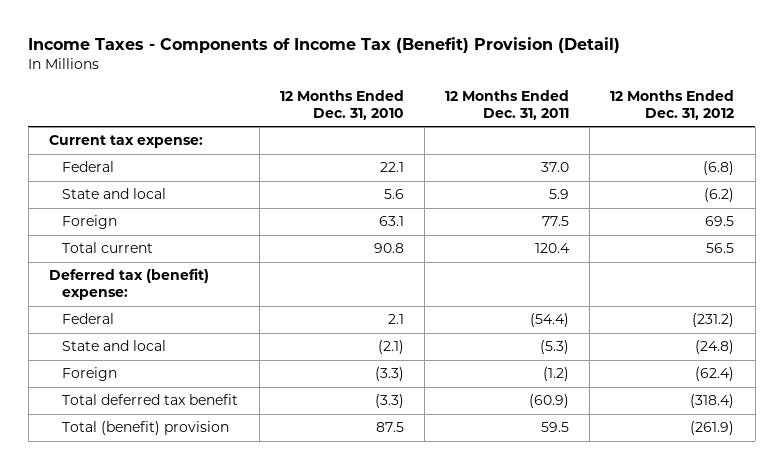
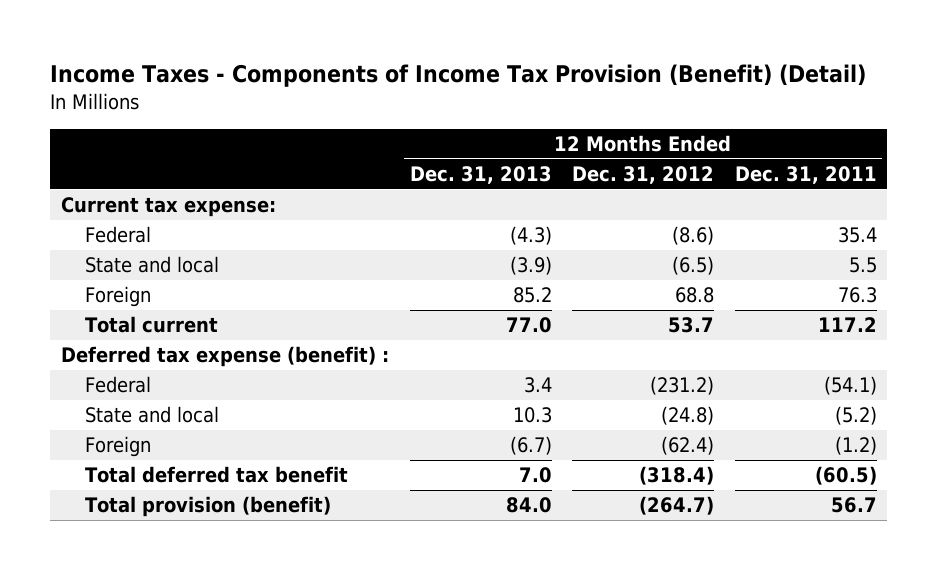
[28,36,621,53] Income Taxes - Components of Income Tax (Benefit) Provision (Detail) -> [50,63,867,87] Income Taxes - Components of Income Tax Provision (Benefit) (Detail)
[279,89,404,120] 12 Months Ended Dec. 31, 2010 -> none
none -> [409,166,552,185] Dec. 31, 2013
[541,162,570,173] 37.0 -> [838,227,878,244] 35.4
[703,161,735,176] (6.8) -> [672,226,715,246] (8.6)
[549,189,570,200] 5.9 -> [849,257,878,274] 5.5
[704,188,735,203] (6.2) -> [672,256,715,276] (6.5)
[542,216,570,227] 77.5 -> [838,287,878,304] 76.3
[705,216,735,227] 69.5 -> [675,287,715,304] 68.8
[535,243,571,254] 120.4 -> [818,317,878,333] 117.2
[706,243,735,254] 56.5 -> [668,317,715,334] 53.7
[48,268,209,301] Deferred tax (benefit) expense: -> [60,346,389,368] Deferred tax expense (benefit) :
[530,313,570,328] (54.4) -> [824,376,878,396] (54.1)
[540,340,570,355] (5.3) -> [835,406,878,426] (5.2)
[529,394,570,409] (60.9) -> [815,466,878,486] (60.5)
[62,421,230,436] Total (benefit) provision -> [85,496,332,518] Total provision (benefit)
[541,422,570,433] 59.5 -> [831,497,878,514] 56.7
[690,421,735,436] (261.9) -> [639,496,715,516] (264.7)

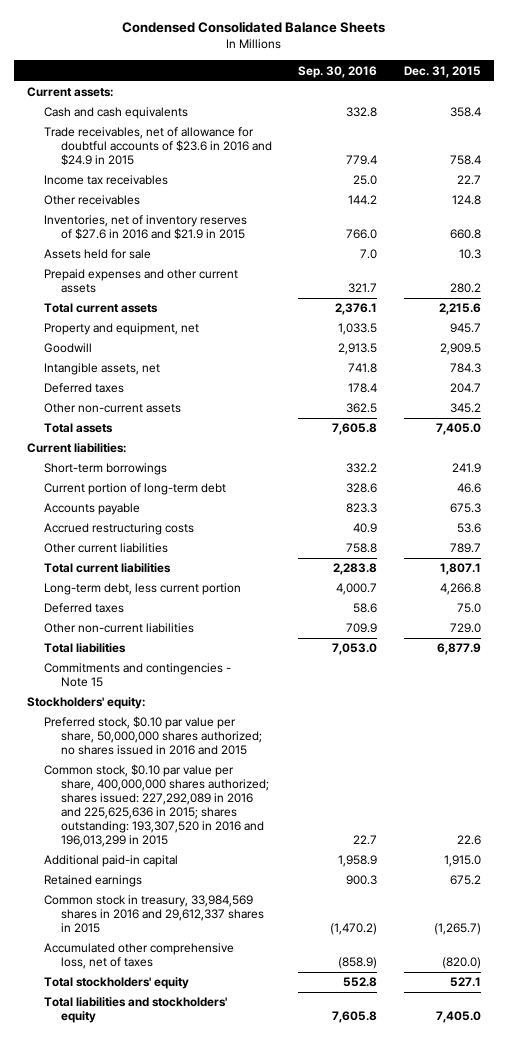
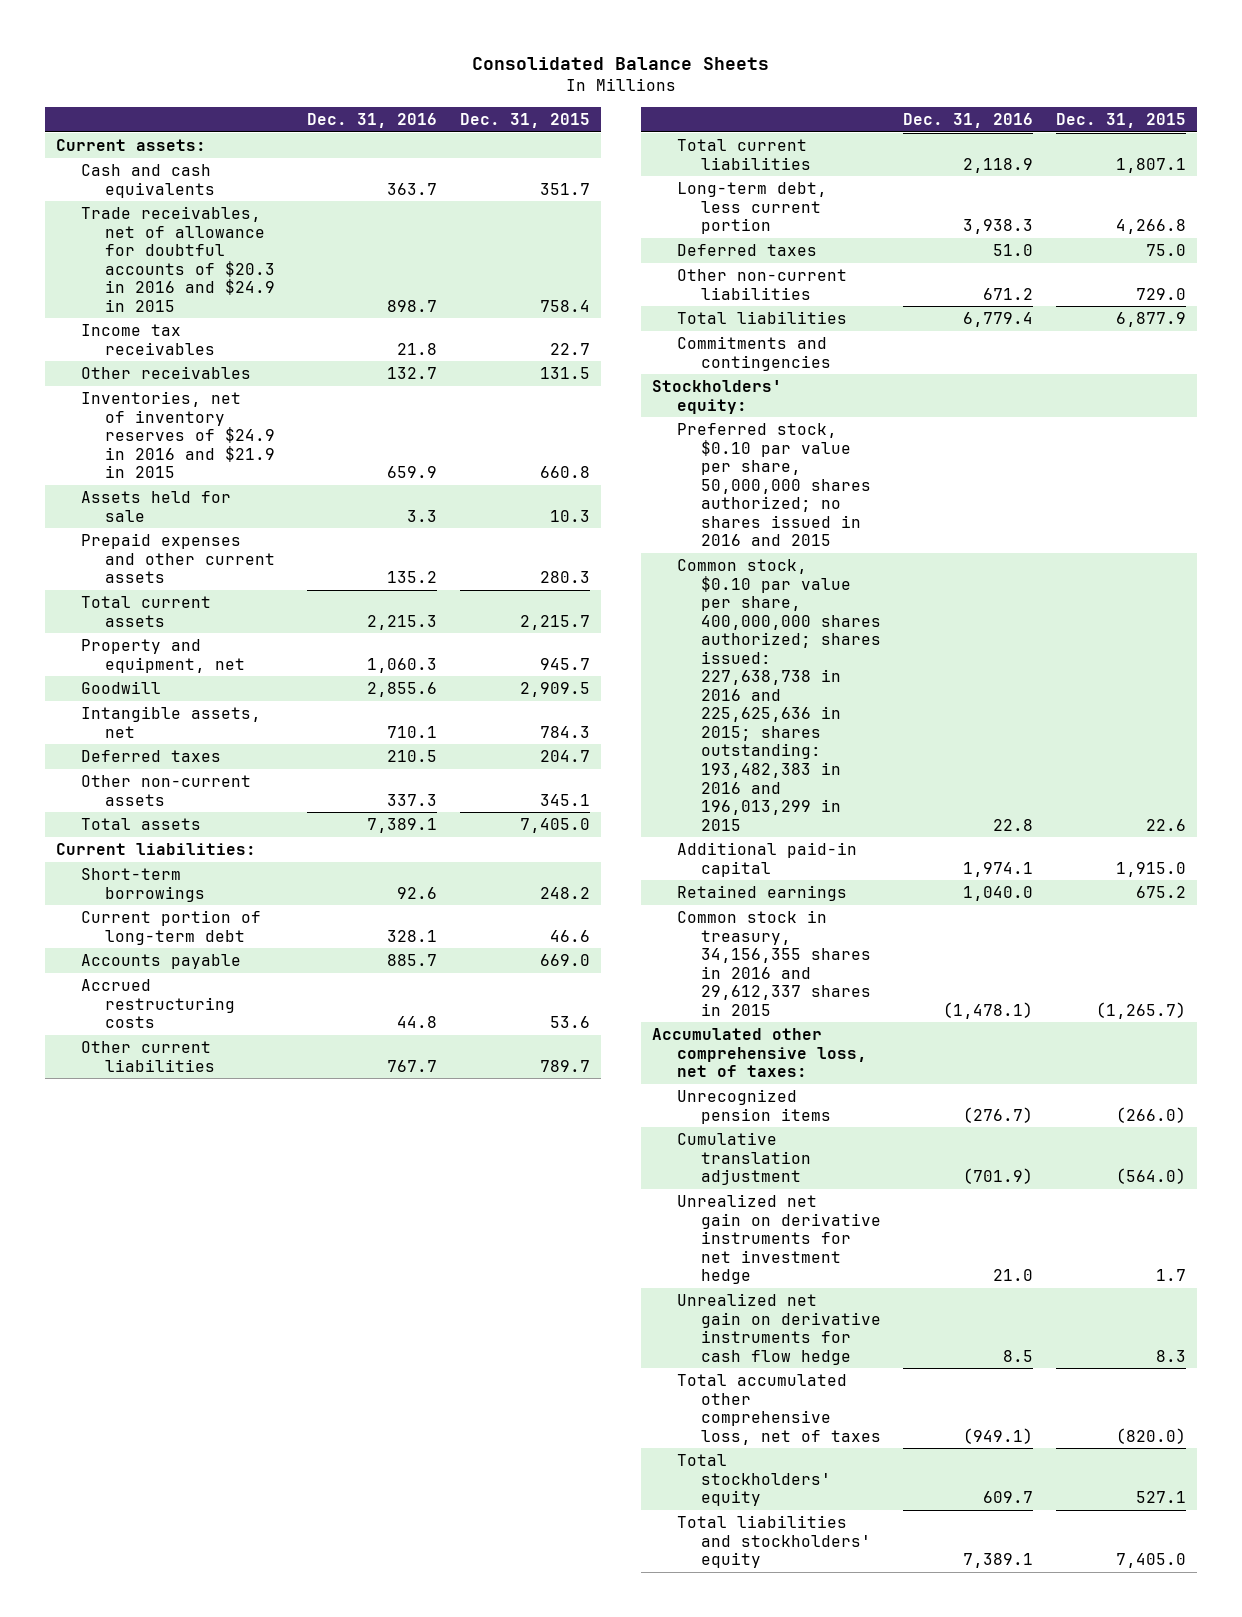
[121,21,385,34] Condensed Consolidated Balance Sheets -> [472,56,770,70] Consolidated Balance Sheets
[298,65,378,78] Sep. 30, 2016 -> none
none -> [307,113,438,129] Dec. 31, 2016
[449,107,481,118] 358.4 -> [540,182,591,195] 351.7
[43,127,272,167] Trade receivables, net of allowance for doubtful accounts of $23.6 in 2016 and $24.9 in 2015 -> [80,206,275,312] Trade receivables, net of allowance for doubtful accounts of $20.3 in 2016 and $24.9 in 2015
[451,195,481,206] 124.8 -> [540,367,591,380] 131.5
[43,215,247,241] Inventories, net of inventory reserves of $27.6 in 2016 and $21.9 in 2015 -> [80,391,275,479] Inventories, net of inventory reserves of $24.9 in 2016 and $21.9 in 2015
[449,283,481,294] 280.2 -> [540,571,591,584] 280.3
[438,303,481,316] 2,215.6 -> [520,614,591,630] 2,215.7
[449,403,481,414] 345.2 -> [540,793,591,806] 345.1
[451,463,481,474] 241.9 -> [540,886,591,899] 248.2
[449,503,481,514] 675.3 -> [540,954,591,967] 669.0
[43,663,231,688] Commitments and contingencies - Note 15 -> [676,336,831,371] Commitments and contingencies
[43,764,269,847] Common stock, $0.10 par value per share, 400,000,000 shares authorized; shares issued: 227,292,089 in 2016 and 225,625,636 in 2015; shares outstanding: 193,307,520 in 2016 and 196,013,299 in 2015 -> [676,559,881,831] Common stock, $0.10 par value per share, 400,000,000 shares authorized; shares issued: 227,638,738 in 2016 and 225,625,636 in 2015; shares outstanding: 193,482,383 in 2016 and 196,013,299 in 2015
[43,895,264,934] Common stock in treasury, 33,984,569 shares in 2016 and 29,612,337 shares in 2015 -> [676,910,871,1016] Common stock in treasury, 34,156,355 shares in 2016 and 29,612,337 shares in 2015
none -> [652,1028,867,1078] Accumulated other comprehensive loss, net of taxes:
none -> [676,1089,831,1124] Unrecognized pension items
none -> [676,1132,811,1186] Cumulative translation adjustment
none -> [676,1194,881,1285] Unrealized net gain on derivative instruments for net investment hedge
none -> [676,1293,881,1365] Unrealized net gain on derivative instruments for cash flow hedge
[43,943,234,970] Accumulated other comprehensive loss, net of taxes -> [676,1374,881,1445] Total accumulated other comprehensive loss, net of taxes

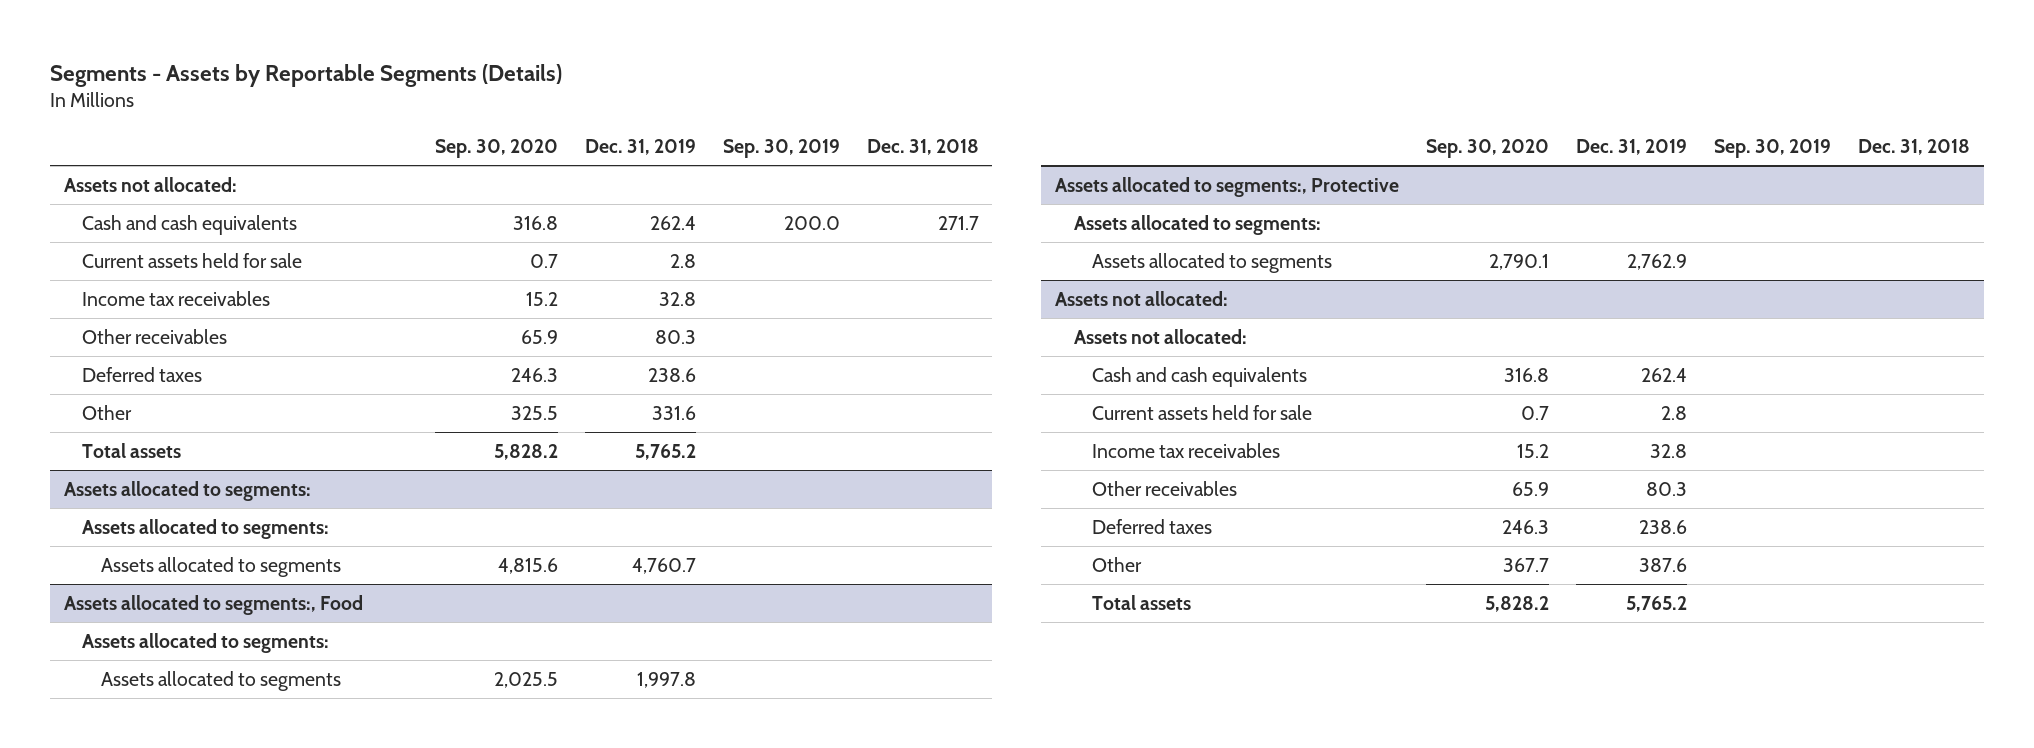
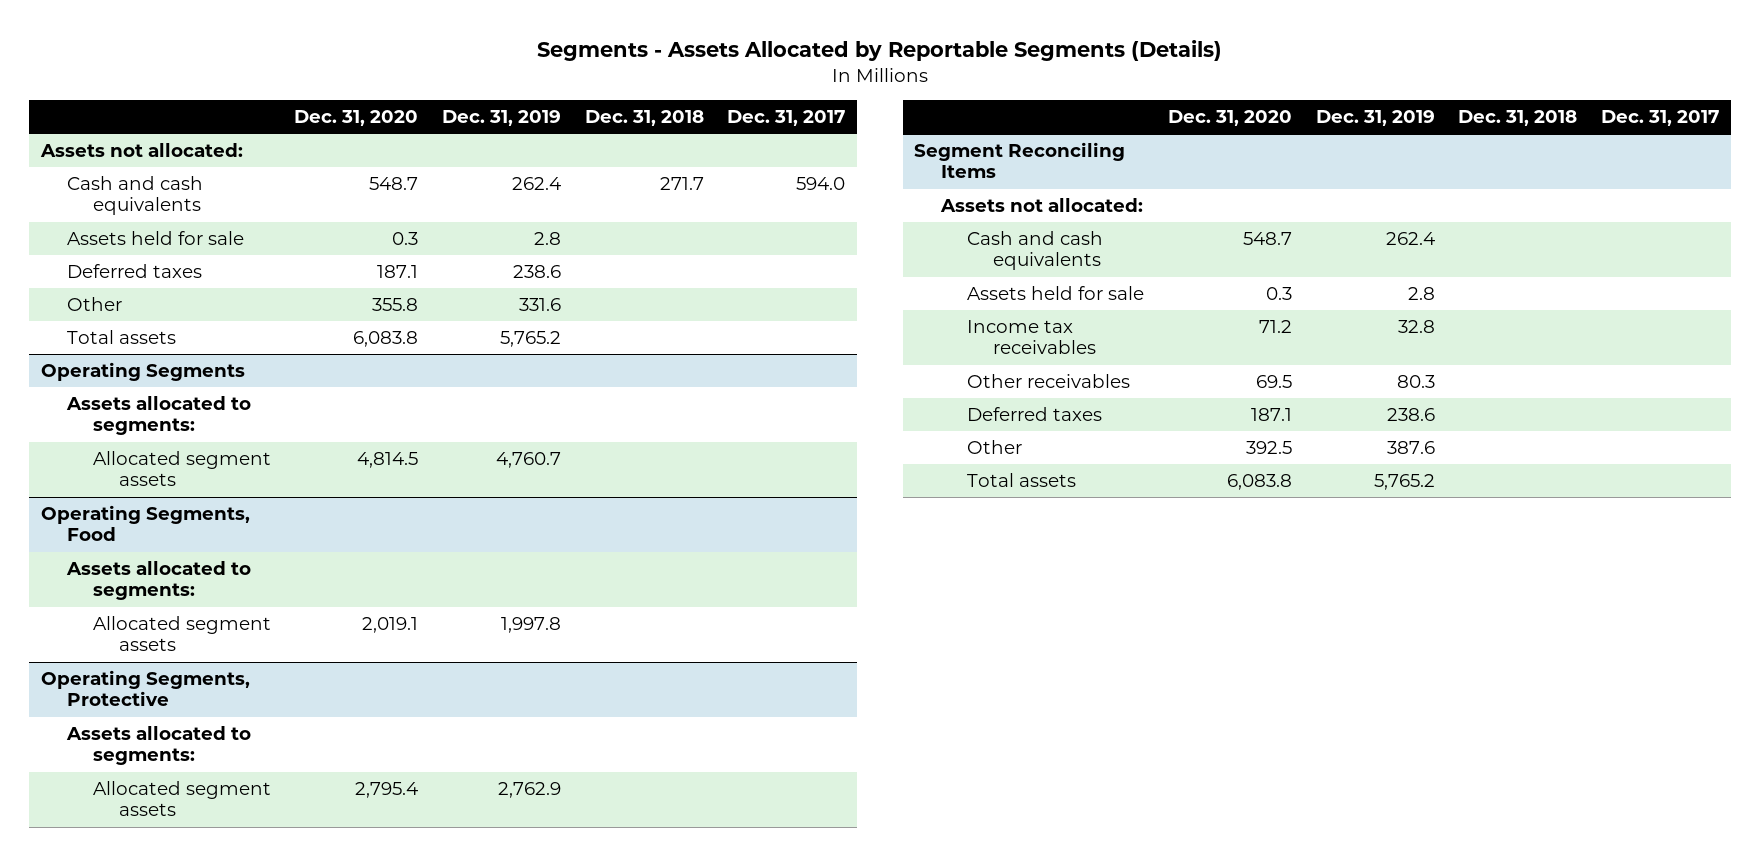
[49,63,562,87] Segments - Assets by Reportable Segments (Details) -> [536,40,1222,62] Segments - Assets Allocated by Reportable Segments (Details)
[434,138,558,158] Sep. 30, 2020 -> none
[722,138,840,158] Sep. 30, 2019 -> none
none -> [294,110,419,127] Dec. 31, 2020
none -> [727,110,846,127] Dec. 31, 2017
[82,291,271,307] Income tax receivables -> none
[82,329,228,345] Other receivables -> none
[82,253,303,269] Current assets held for sale -> [66,231,244,246] Assets held for sale
[63,481,311,502] Assets allocated to segments: -> [40,362,245,382] Operating Segments
[63,595,363,616] Assets allocated to segments:, Food -> none
[100,557,341,578] Assets allocated to segments -> [92,451,271,487] Allocated segment assets
none -> [40,505,250,542] Operating Segments, Food
[1055,177,1400,198] Assets allocated to segments:, Protective -> none
[100,671,341,692] Assets allocated to segments -> [92,616,271,652] Allocated segment assets
none -> [40,670,250,707] Operating Segments, Protective
[1092,253,1333,274] Assets allocated to segments -> [92,781,271,817] Allocated segment assets
[1055,291,1229,307] Assets not allocated: -> [914,142,1126,179] Segment Reconciling Items
[1092,405,1313,421] Current assets held for sale -> [966,286,1144,301] Assets held for sale

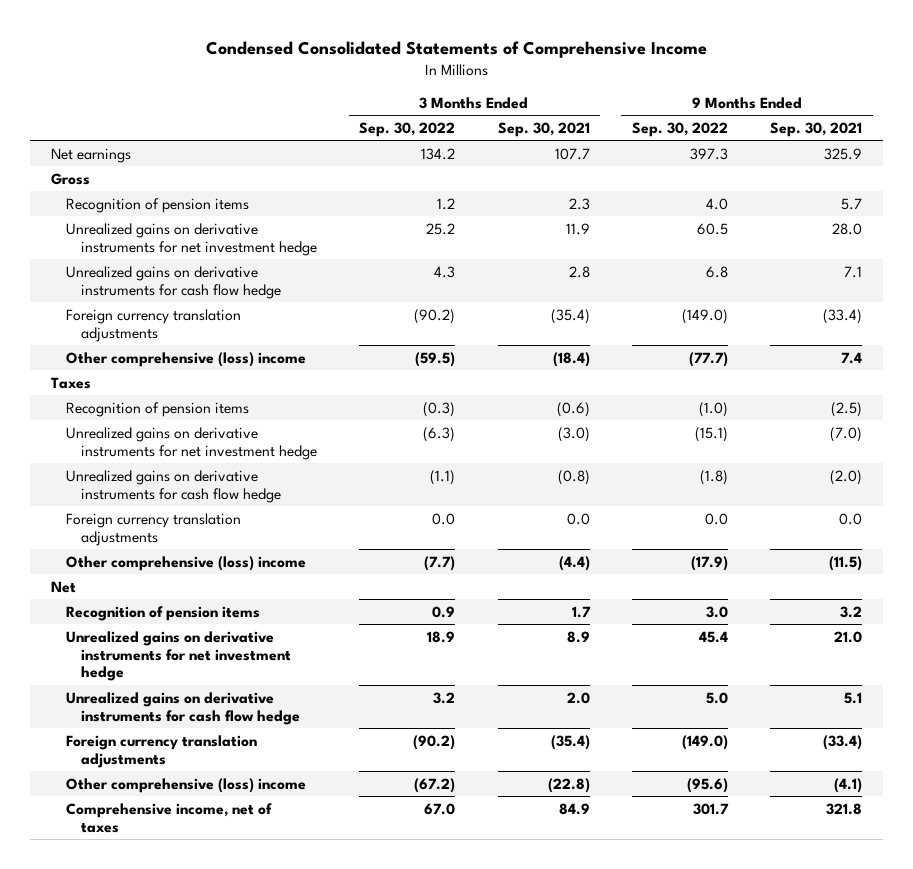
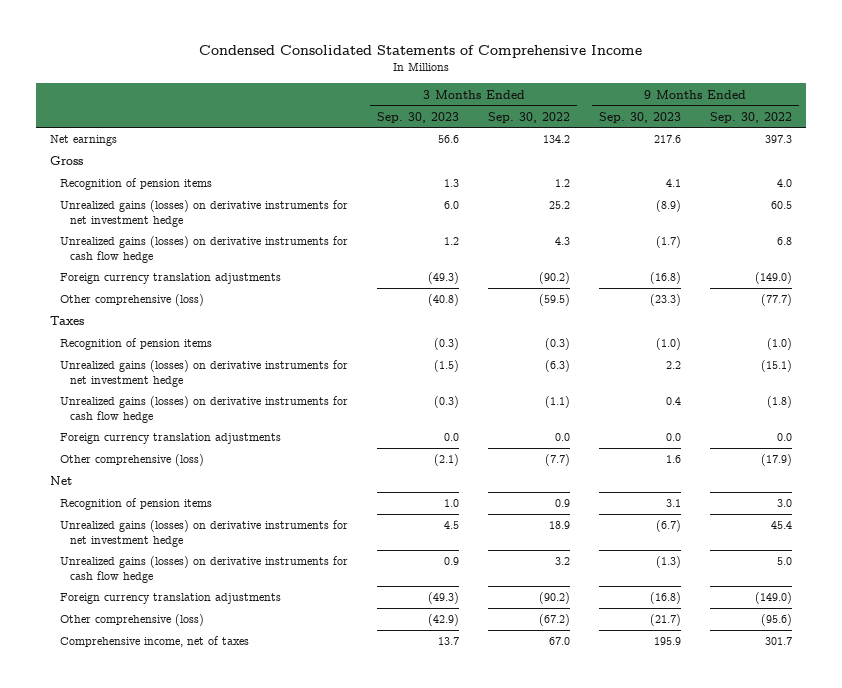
[497,121,590,137] Sep. 30, 2021 -> none
[770,121,863,137] Sep. 30, 2021 -> none
none -> [377,111,460,123] Sep. 30, 2023
none -> [598,111,681,123] Sep. 30, 2023
[65,222,317,256] Unrealized gains on derivative instruments for net investment hedge -> [60,200,349,227] Unrealized gains (losses) on derivative instruments for net investment hedge
[65,265,281,299] Unrealized gains on derivative instruments for cash flow hedge -> [60,236,349,263] Unrealized gains (losses) on derivative instruments for cash flow hedge
[65,351,306,367] Other comprehensive (loss) income -> [60,294,205,307] Other comprehensive (loss)
[65,426,317,460] Unrealized gains on derivative instruments for net investment hedge -> [60,360,349,387] Unrealized gains (losses) on derivative instruments for net investment hedge
[65,469,281,503] Unrealized gains on derivative instruments for cash flow hedge -> [60,396,349,423] Unrealized gains (losses) on derivative instruments for cash flow hedge
[65,555,306,571] Other comprehensive (loss) income -> [60,454,205,467] Other comprehensive (loss)
[65,630,291,682] Unrealized gains on derivative instruments for net investment hedge -> [60,520,349,547] Unrealized gains (losses) on derivative instruments for net investment hedge
[65,691,300,725] Unrealized gains on derivative instruments for cash flow hedge -> [60,556,349,583] Unrealized gains (losses) on derivative instruments for cash flow hedge
[65,777,306,793] Other comprehensive (loss) income -> [60,614,205,627] Other comprehensive (loss)

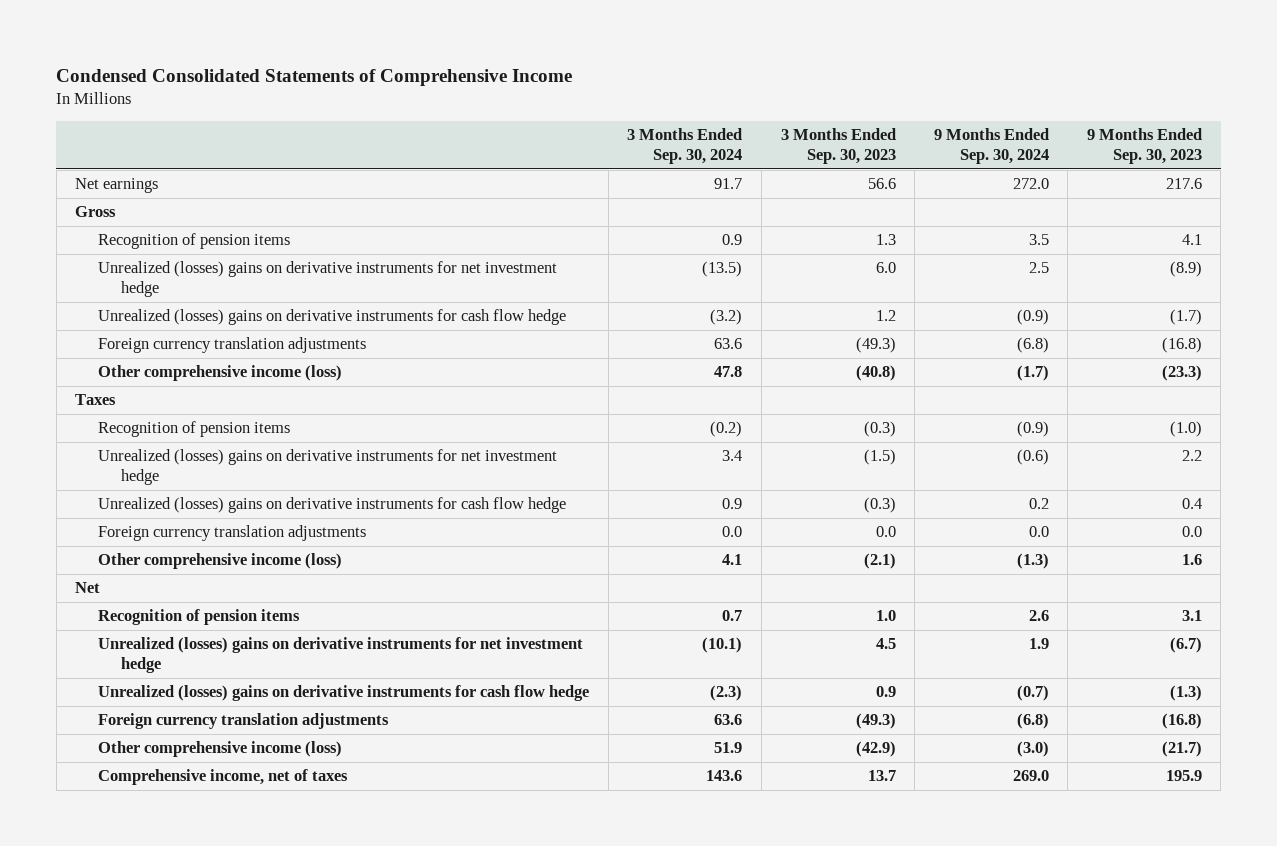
[487,111,570,123] Sep. 30, 2022 -> none
[709,111,792,123] Sep. 30, 2022 -> none
none -> [627,128,743,165] 3 Months Ended Sep. 30, 2024
none -> [933,128,1049,165] 9 Months Ended Sep. 30, 2024
[60,200,349,227] Unrealized gains (losses) on derivative instruments for net investment hedge -> [98,261,558,298] Unrealized (losses) gains on derivative instruments for net investment hedge
[60,236,349,263] Unrealized gains (losses) on derivative instruments for cash flow hedge -> [98,309,567,326] Unrealized (losses) gains on derivative instruments for cash flow hedge
[60,294,205,307] Other comprehensive (loss) -> [98,365,343,382] Other comprehensive income (loss)
[60,360,349,387] Unrealized gains (losses) on derivative instruments for net investment hedge -> [98,449,558,486] Unrealized (losses) gains on derivative instruments for net investment hedge
[60,396,349,423] Unrealized gains (losses) on derivative instruments for cash flow hedge -> [98,497,567,514] Unrealized (losses) gains on derivative instruments for cash flow hedge
[60,454,205,467] Other comprehensive (loss) -> [98,553,343,570] Other comprehensive income (loss)
[60,520,349,547] Unrealized gains (losses) on derivative instruments for net investment hedge -> [98,637,584,674] Unrealized (losses) gains on derivative instruments for net investment hedge
[60,556,349,583] Unrealized gains (losses) on derivative instruments for cash flow hedge -> [98,685,590,702] Unrealized (losses) gains on derivative instruments for cash flow hedge
[60,614,205,627] Other comprehensive (loss) -> [98,741,343,758] Other comprehensive income (loss)

